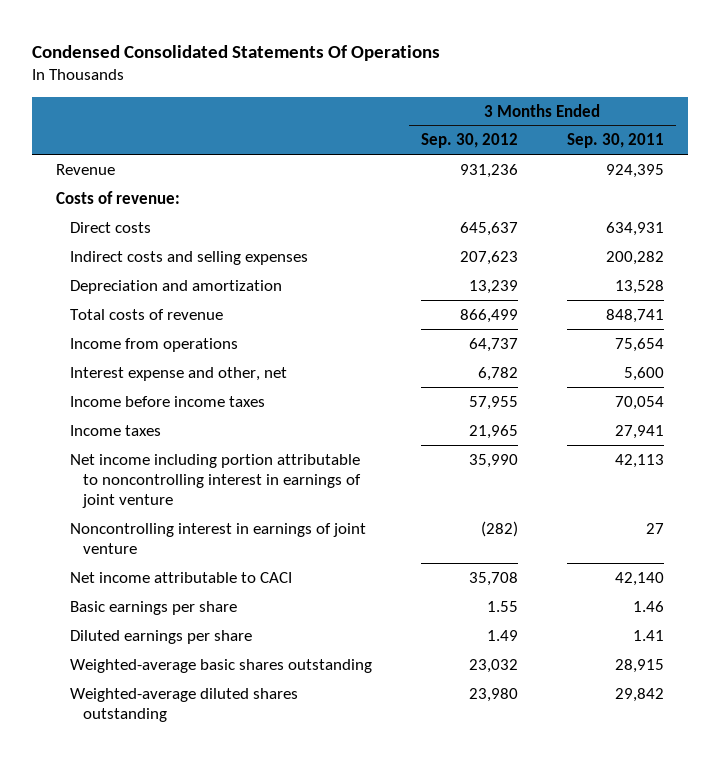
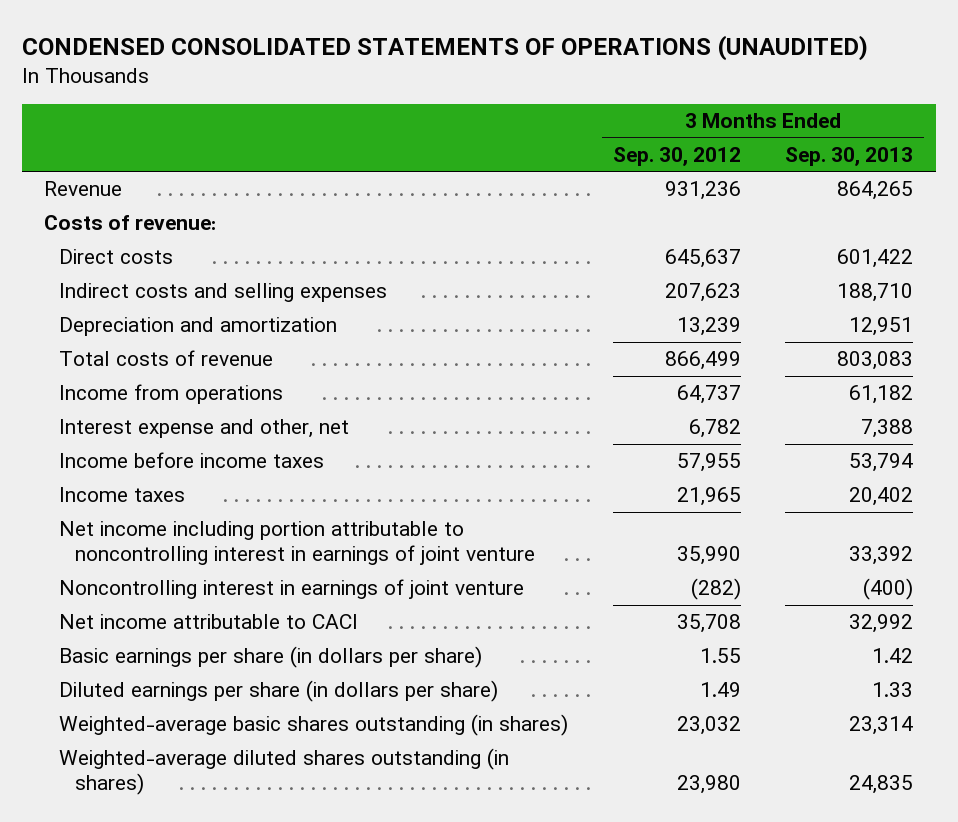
[31,44,440,61] Condensed Consolidated Statements Of Operations -> [22,34,869,61] CONDENSED CONSOLIDATED STATEMENTS OF OPERATIONS (UNAUDITED)
[566,133,664,149] Sep. 30, 2011 -> none
none -> [785,146,914,166] Sep. 30, 2013
[69,600,237,615] Basic earnings per share -> [59,646,483,669] Basic earnings per share (in dollars per share)
[69,629,252,644] Diluted earnings per share -> [59,680,499,703] Diluted earnings per share (in dollars per share)
[69,658,372,673] Weighted-average basic shares outstanding -> [59,714,569,737] Weighted-average basic shares outstanding (in shares)
[69,687,298,723] Weighted-average diluted shares outstanding -> [59,748,510,796] Weighted-average diluted shares outstanding (in shares)

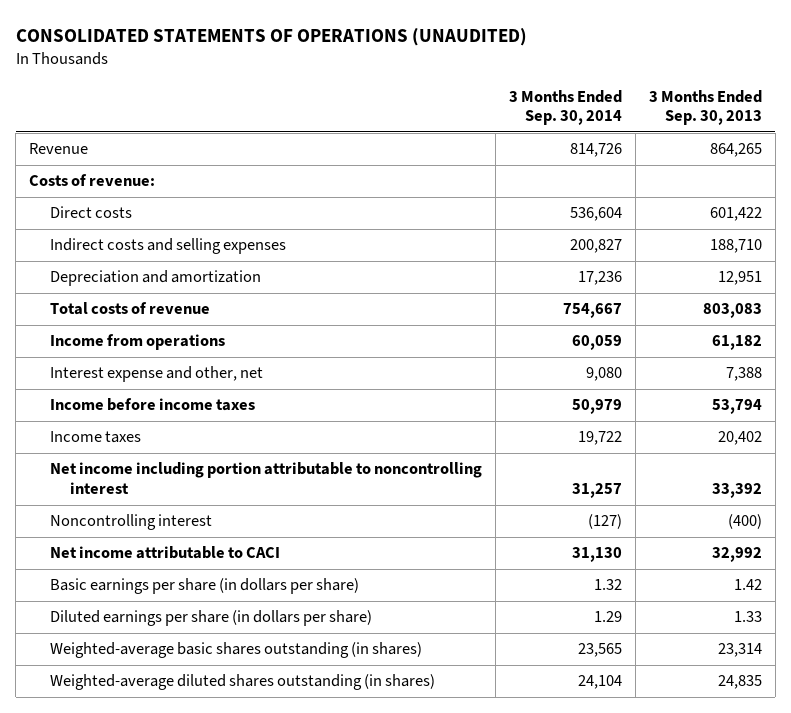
[22,34,869,61] CONDENSED CONSOLIDATED STATEMENTS OF OPERATIONS (UNAUDITED) -> [15,27,527,46] CONSOLIDATED STATEMENTS OF OPERATIONS (UNAUDITED)
[612,146,741,166] Sep. 30, 2012 -> none
none -> [508,89,622,126] 3 Months Ended Sep. 30, 2014
[59,579,525,600] Noncontrolling interest in earnings of joint venture -> none
[59,521,535,566] Net income including portion attributable to noncontrolling interest in earnings of joint venture -> [49,462,482,494] Net income including portion attributable to noncontrolling interest
none -> [49,514,212,531] Noncontrolling interest

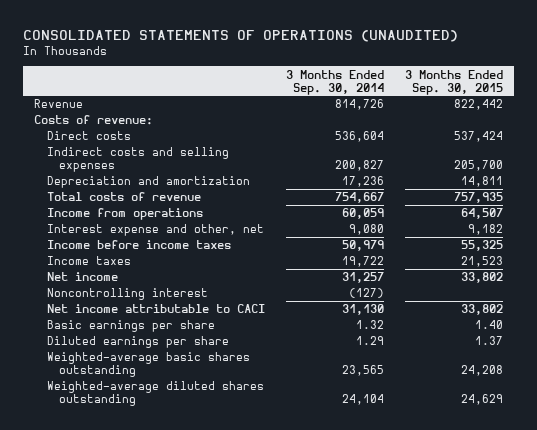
[648,89,762,126] 3 Months Ended Sep. 30, 2013 -> none
none -> [405,69,504,95] 3 Months Ended Sep. 30, 2015
[49,462,482,494] Net income including portion attributable to noncontrolling interest -> [46,272,118,282] Net income
[49,578,359,595] Basic earnings per share (in dollars per share) -> [46,320,215,333] Basic earnings per share
[49,610,372,627] Diluted earnings per share (in dollars per share) -> [46,336,229,349] Diluted earnings per share
[49,642,422,659] Weighted-average basic shares outstanding (in shares) -> [46,352,250,378] Weighted-average basic shares outstanding
[49,674,435,691] Weighted-average diluted shares outstanding (in shares) -> [46,381,264,407] Weighted-average diluted shares outstanding

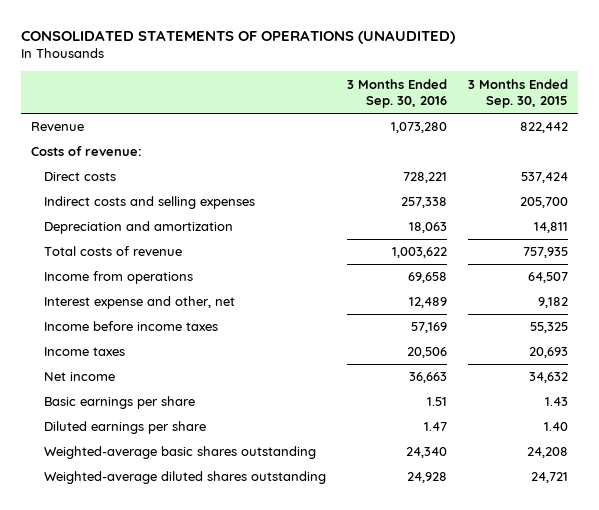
[285,69,384,95] 3 Months Ended Sep. 30, 2014 -> none
none -> [346,78,447,109] 3 Months Ended Sep. 30, 2016
[46,288,208,301] Noncontrolling interest -> none
[46,304,265,314] Net income attributable to CACI -> none
[461,256,504,268] 21,523 -> [528,347,568,359] 20,693
[461,272,504,284] 33,802 -> [528,372,568,384] 34,632
[475,320,504,330] 1.40 -> [544,397,568,407] 1.43
[475,336,504,346] 1.37 -> [543,422,568,432] 1.40
[461,394,504,406] 24,629 -> [530,472,568,484] 24,721

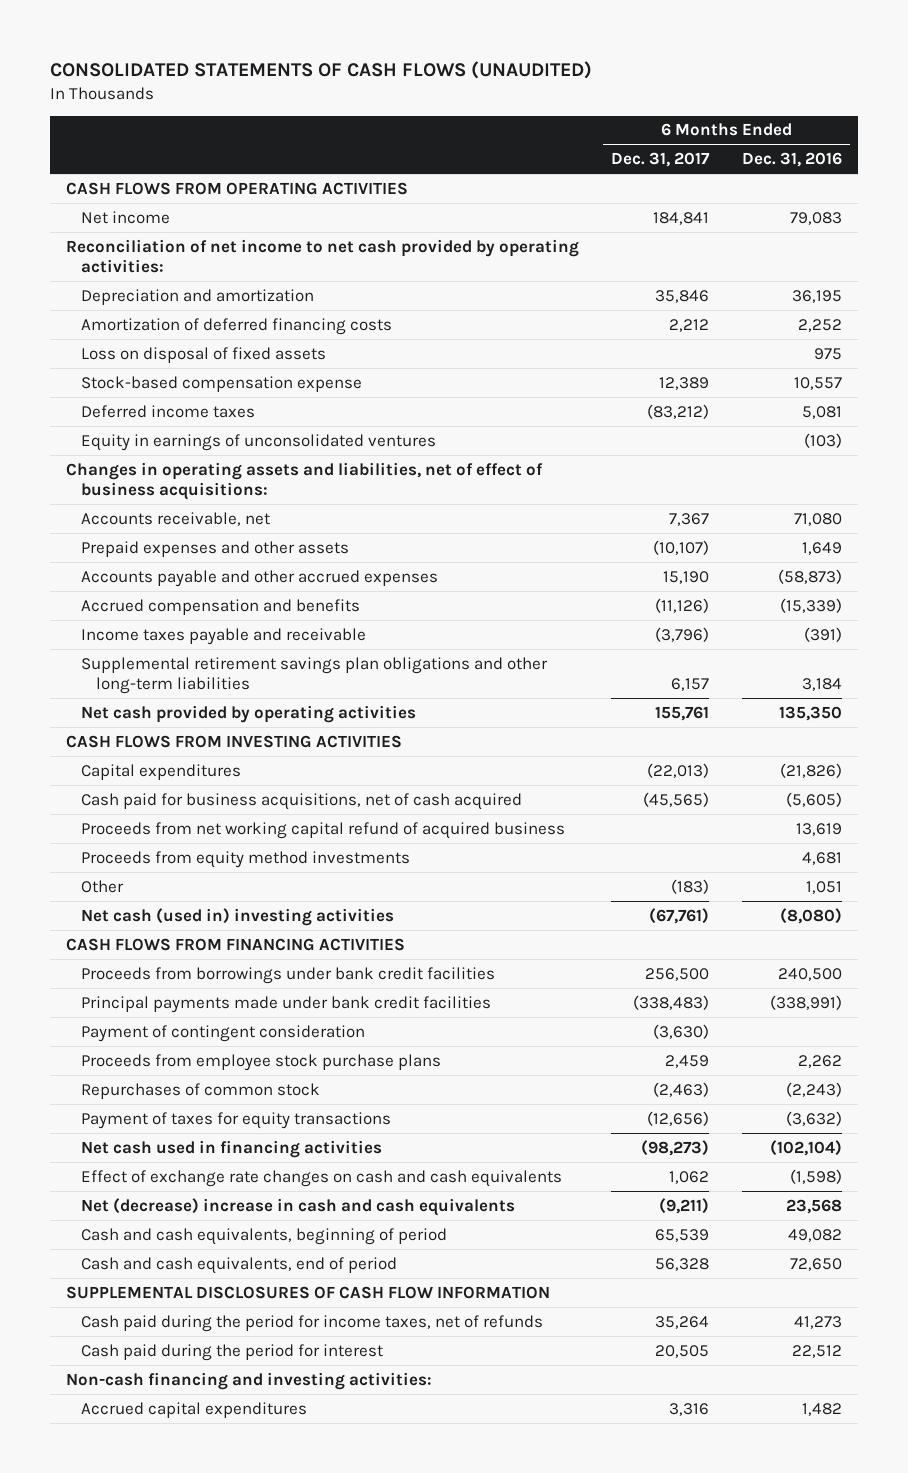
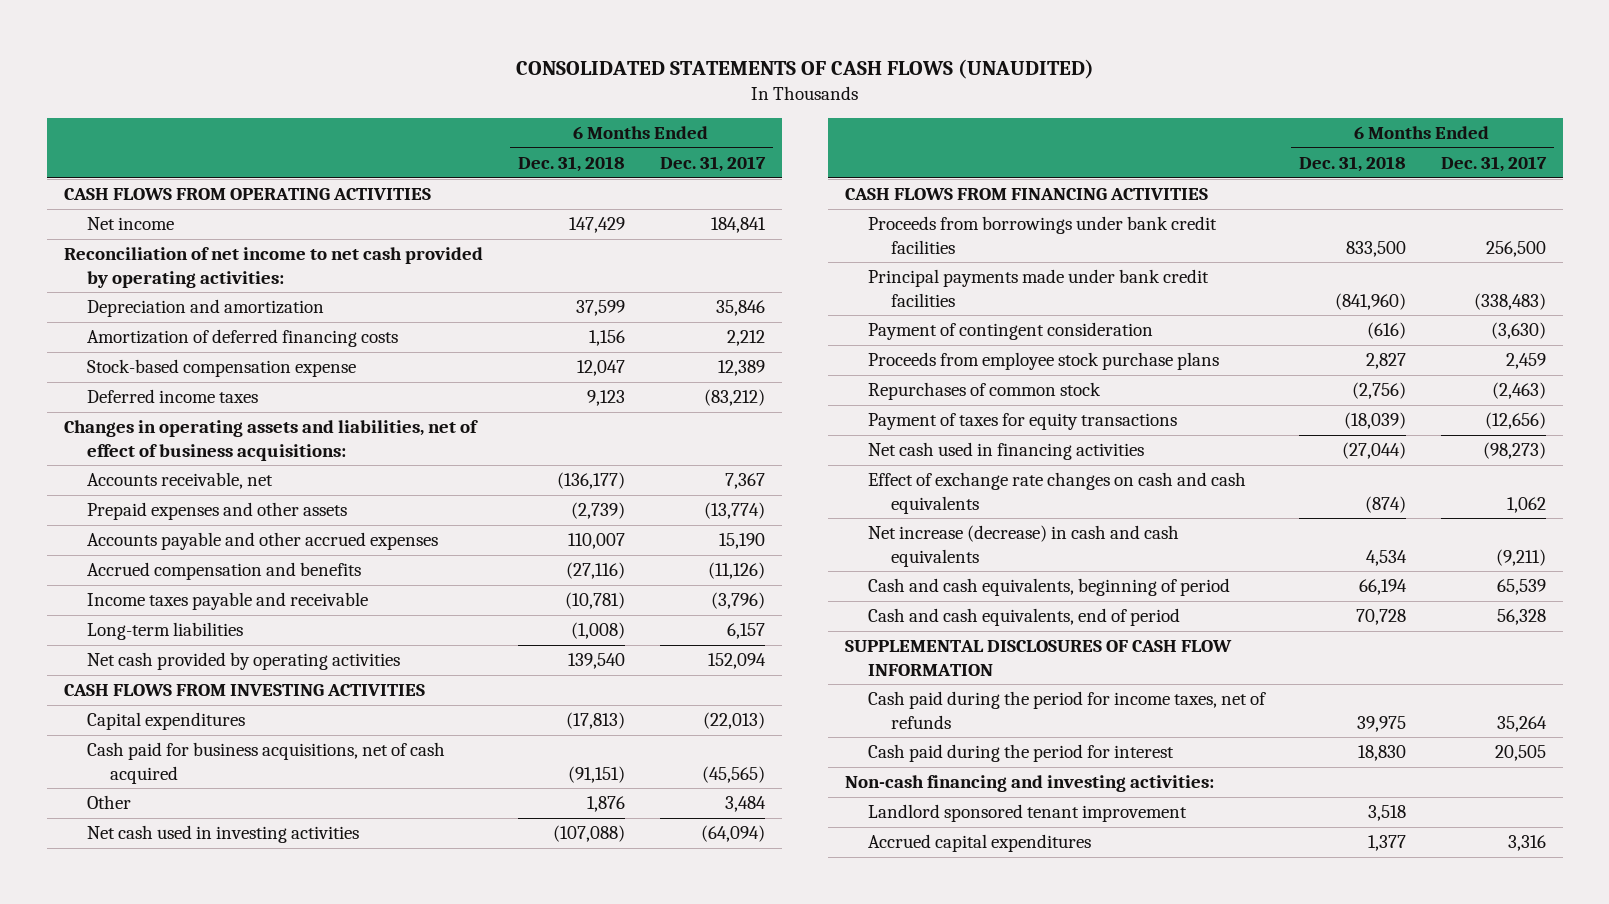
[741,152,842,168] Dec. 31, 2016 -> none
none -> [518,156,626,173] Dec. 31, 2018
[80,346,326,363] Loss on disposal of fixed assets -> none
[80,433,436,451] Equity in earnings of unconsolidated ventures -> none
[653,539,710,555] (10,107) -> [703,502,765,520] (13,774)
[80,656,548,695] Supplemental retirement savings plan obligations and other long-term liabilities -> [86,622,243,641] Long-term liabilities
[655,705,710,721] 155,761 -> [707,653,766,670] 152,094
[80,821,565,839] Proceeds from net working capital refund of acquired business -> none
[80,850,410,868] Proceeds from equity method investments -> none
[671,878,710,894] (183) -> [724,796,766,813] 3,484
[80,907,394,926] Net cash (used in) investing activities -> [86,825,359,844] Net cash used in investing activities
[649,907,710,924] (67,761) -> [700,825,765,843] (64,094)
[80,1197,515,1216] Net (decrease) increase in cash and cash equivalents -> [867,525,1179,567] Net increase (decrease) in cash and cash equivalents
none -> [867,804,1187,823] Landlord sponsored tenant improvement

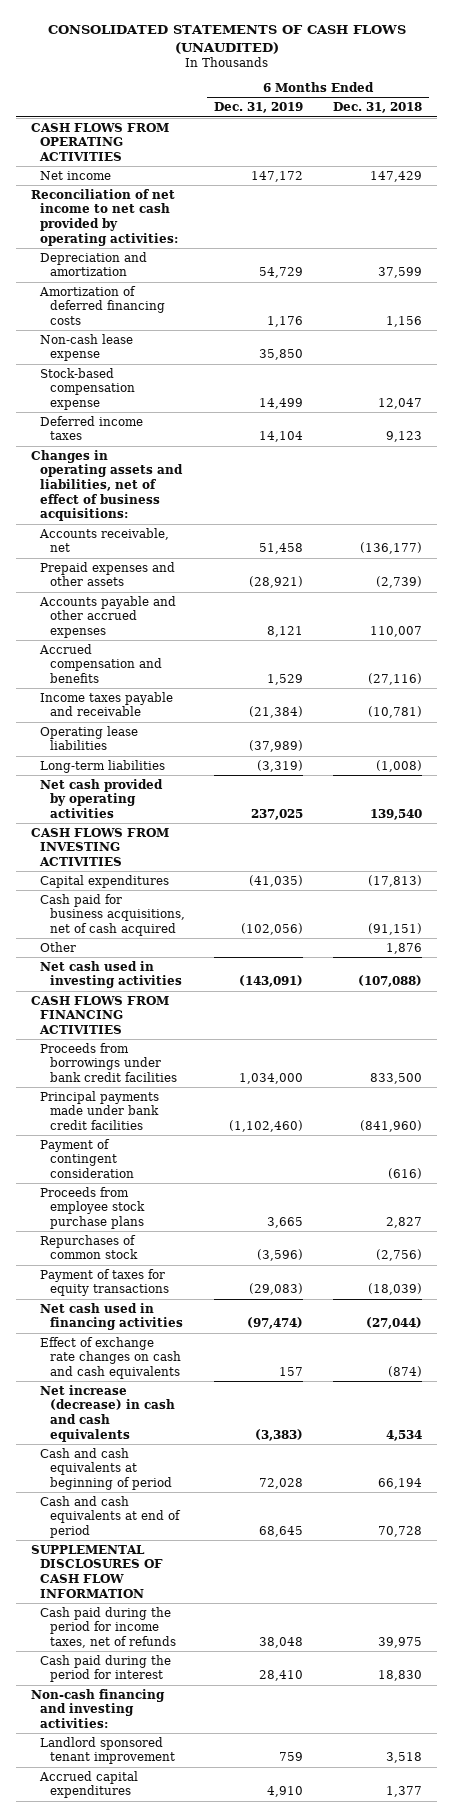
[659,156,766,173] Dec. 31, 2017 -> none
none -> [214,102,304,114] Dec. 31, 2019
none -> [40,333,134,362] Non-cash lease expense
none -> [40,725,139,751] Operating lease liabilities
[867,578,1230,597] Cash and cash equivalents, beginning of period -> [40,1447,172,1491] Cash and cash equivalents at beginning of period
[867,608,1180,627] Cash and cash equivalents, end of period -> [40,1495,181,1539] Cash and cash equivalents at end of period

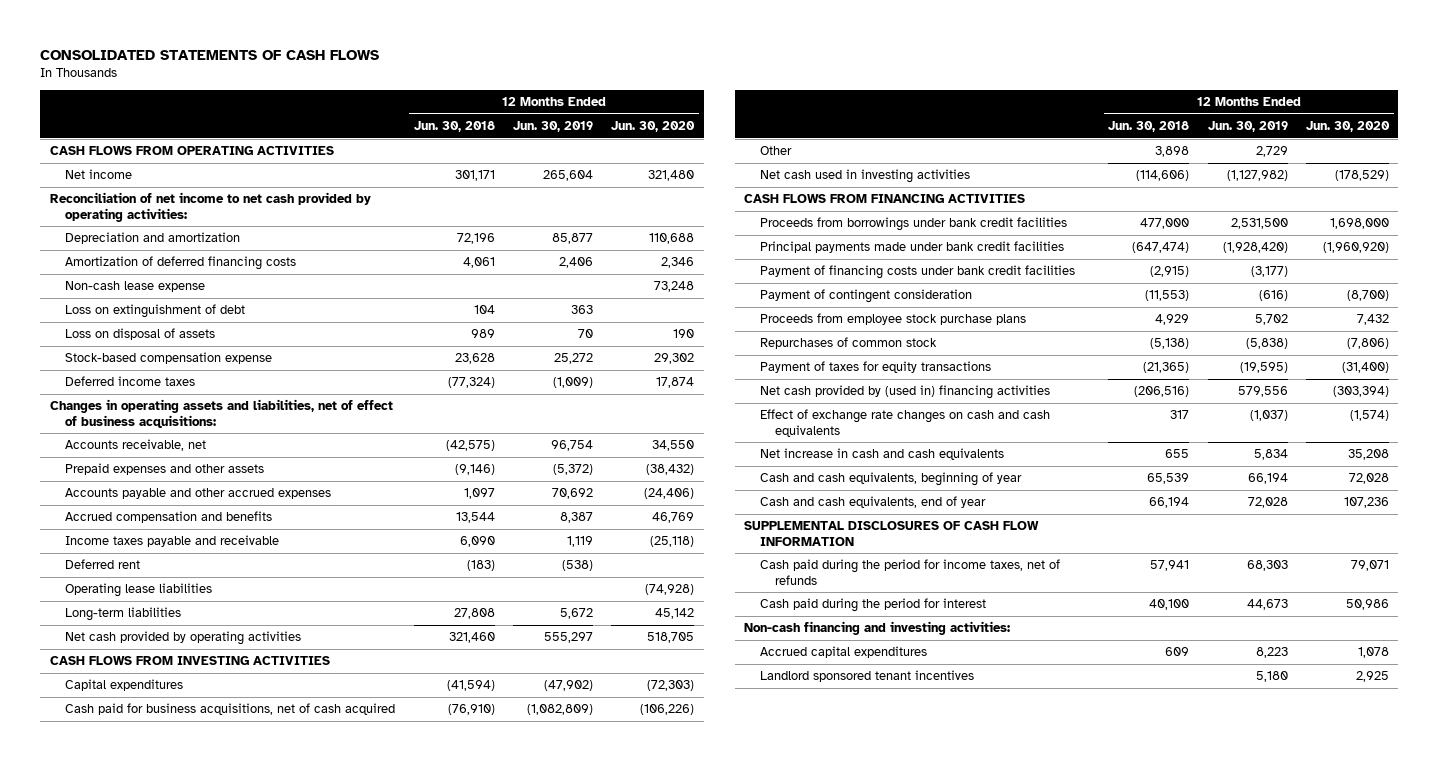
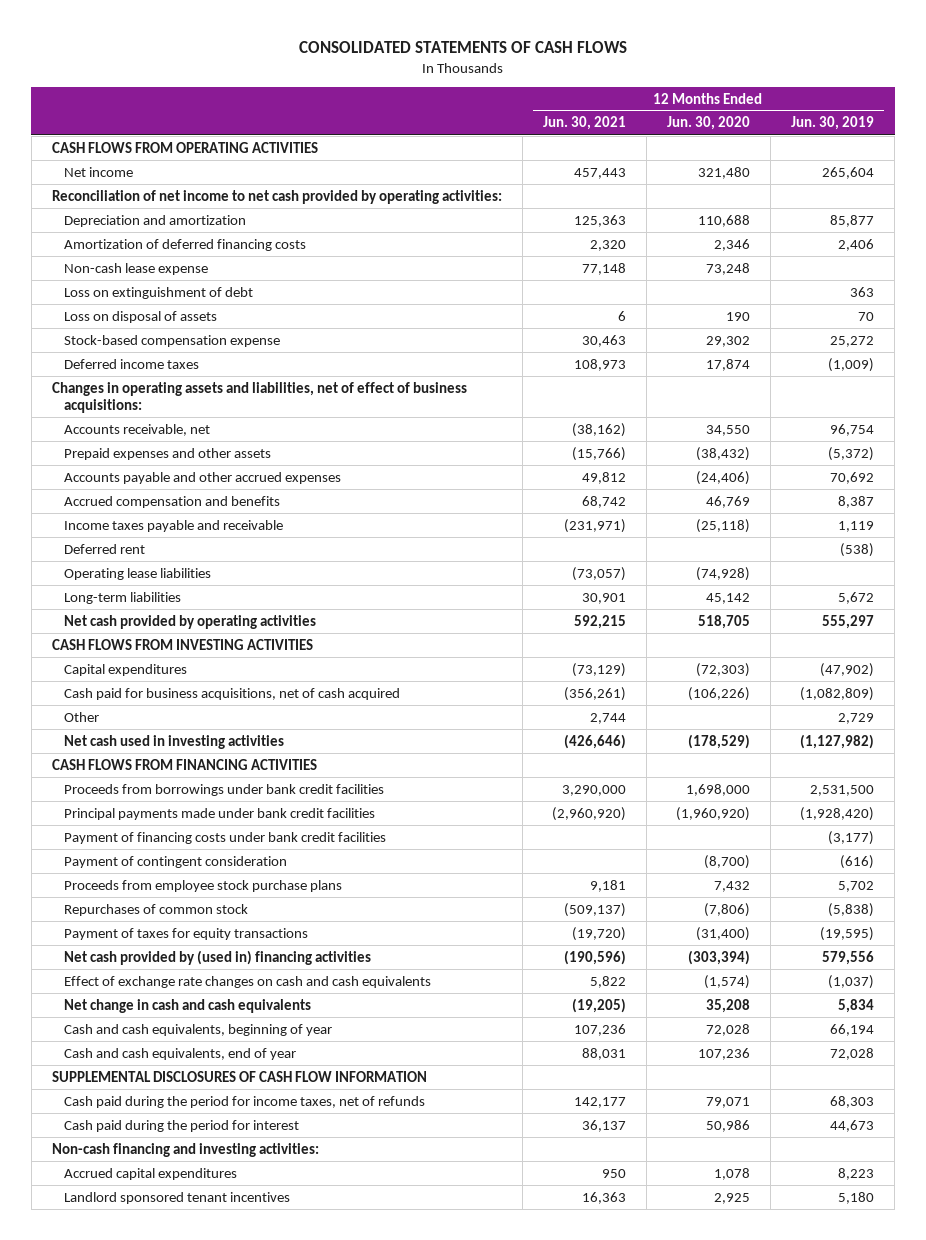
[413,120,495,132] Jun. 30, 2018 -> none
none -> [542,116,626,131] Jun. 30, 2021
[759,448,1004,461] Net increase in cash and cash equivalents -> [63,998,311,1013] Net change in cash and cash equivalents

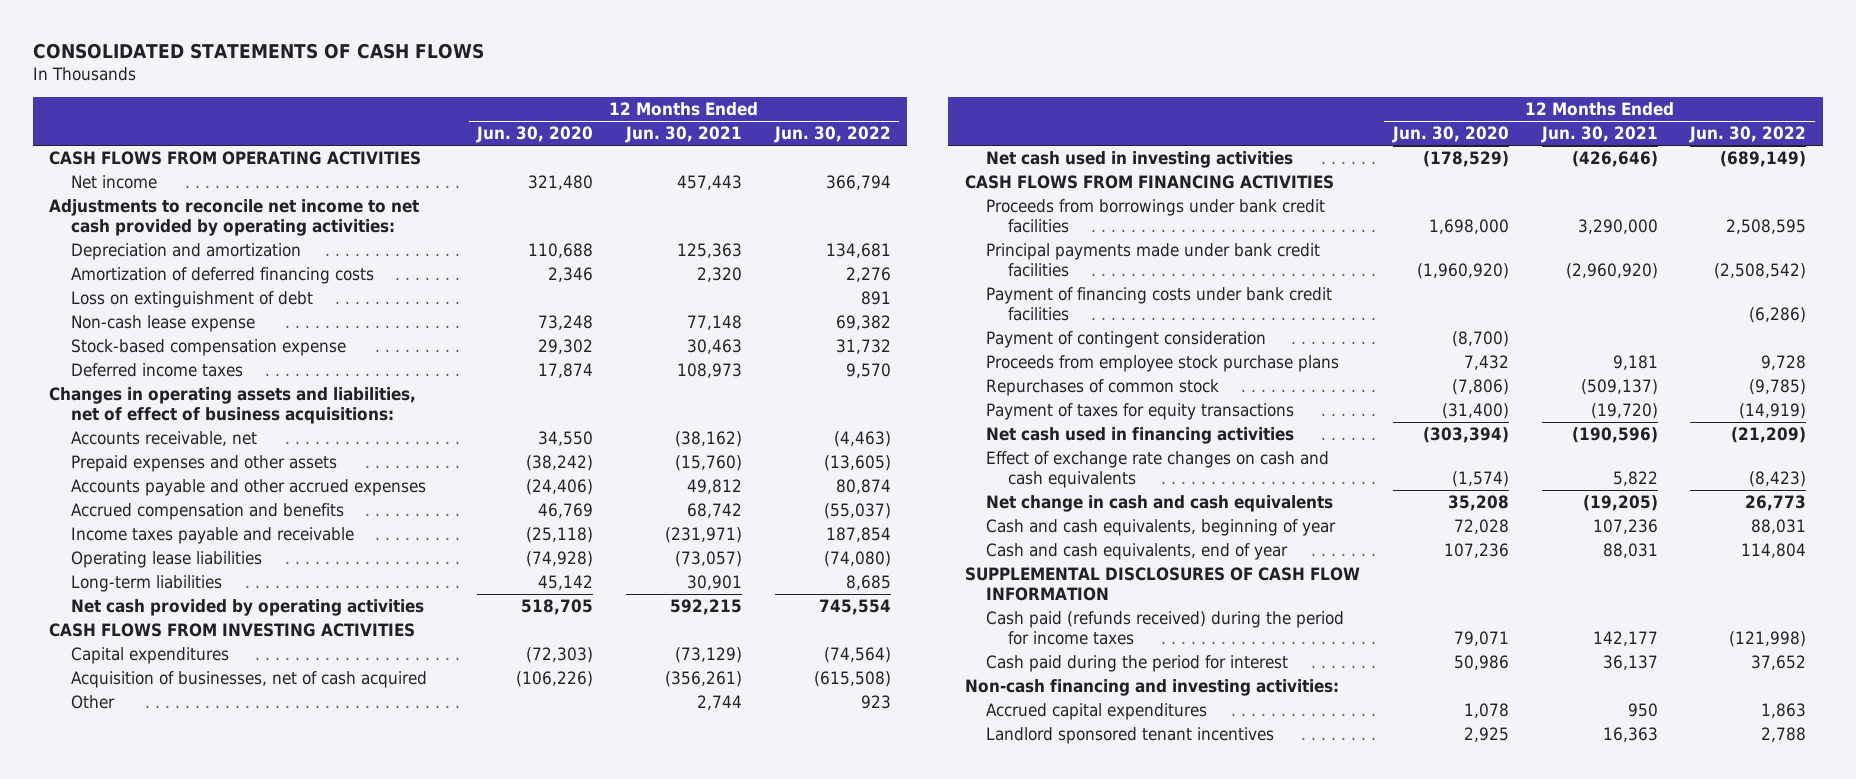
[791,116,875,131] Jun. 30, 2019 -> none
none -> [773,126,891,144] Jun. 30, 2022
[51,189,502,204] Reconciliation of net income to net cash provided by operating activities: -> [49,199,420,236] Adjustments to reconcile net income to net cash provided by operating activities:
[63,310,217,323] Loss on disposal of assets -> none
[63,262,208,275] Non-cash lease expense -> [70,315,255,333] Non-cash lease expense
[571,446,626,461] (15,766) -> [674,455,742,472] (15,760)
[695,446,750,461] (38,432) -> [525,455,593,472] (38,242)
[63,543,145,554] Deferred rent -> none
[63,687,400,700] Cash paid for business acquisitions, net of cash acquired -> [70,671,427,689] Acquisition of businesses, net of cash acquired
[63,949,371,965] Net cash provided by (used in) financing activities -> [986,427,1295,445] Net cash used in financing activities
[63,1095,425,1108] Cash paid during the period for income taxes, net of refunds -> [986,611,1345,645] Cash paid (refunds received) during the period for income taxes

